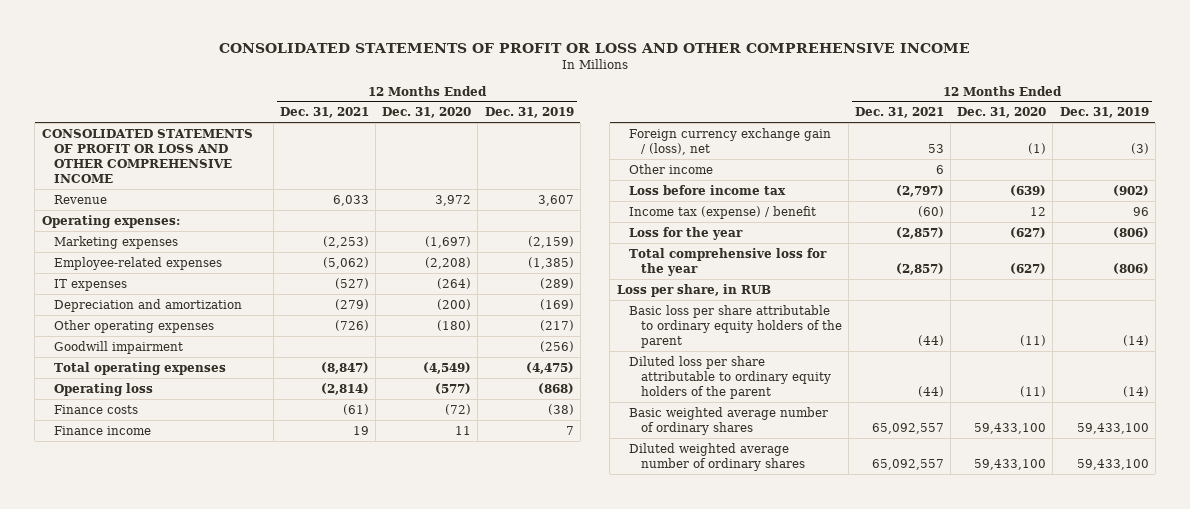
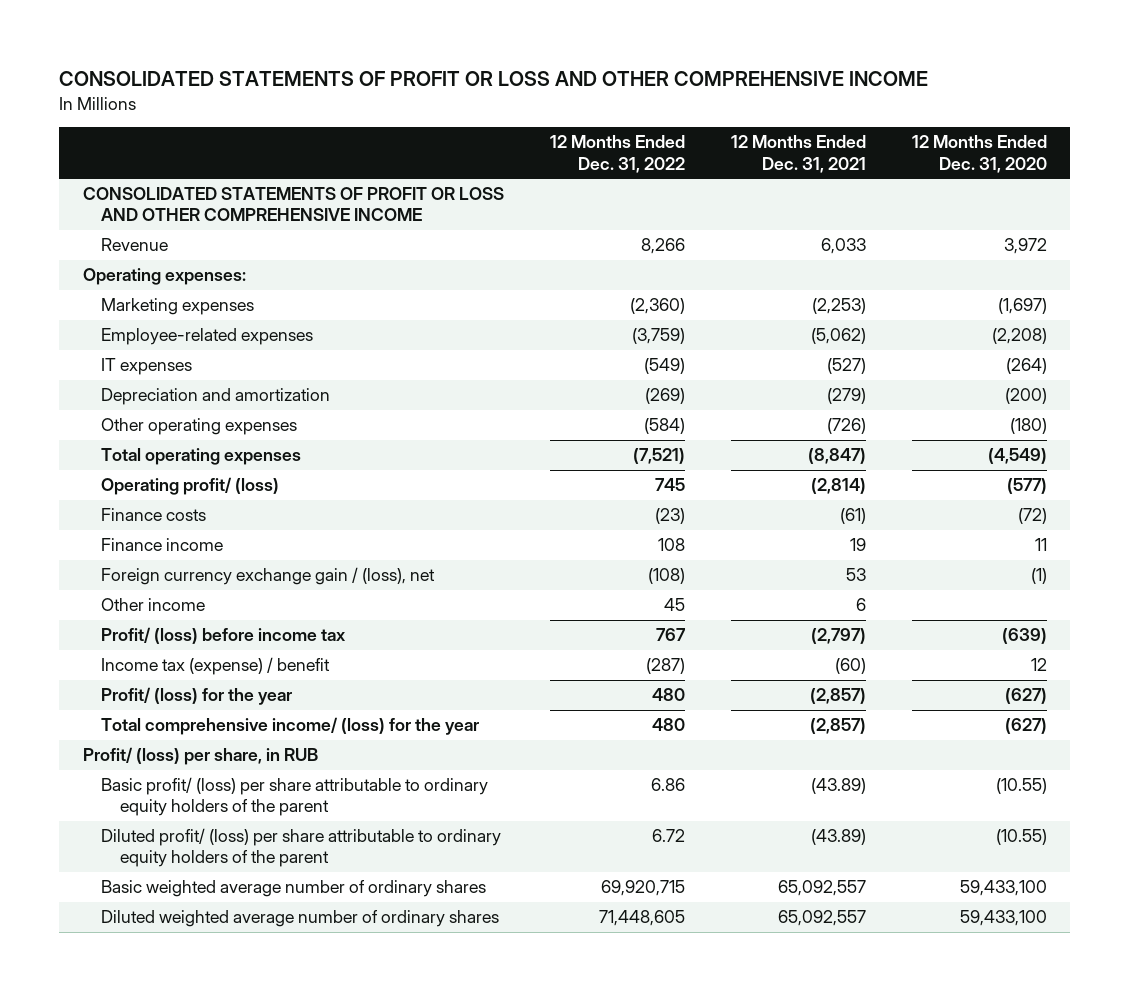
[484,107,574,119] Dec. 31, 2019 -> none
none -> [549,135,685,173] 12 Months Ended Dec. 31, 2022
[53,340,183,354] Goodwill impairment -> none
[53,382,153,396] Operating loss -> [101,477,280,496] Operating profit/ (loss)
[628,184,786,195] Loss before income tax -> [101,627,347,645] Profit/ (loss) before income tax
[628,226,743,240] Loss for the year -> [101,687,293,706] Profit/ (loss) for the year
[628,247,827,276] Total comprehensive loss for the year -> [101,717,480,736] Total comprehensive income/ (loss) for the year
[616,283,771,297] Loss per share, in RUB -> [82,747,318,766] Profit/ (loss) per share, in RUB
[628,304,842,349] Basic loss per share attributable to ordinary equity holders of the parent -> [101,777,489,817] Basic profit/ (loss) per share attributable to ordinary equity holders of the parent
[917,335,944,347] (44) -> [811,778,867,795] (43.89)
[1020,335,1047,347] (11) -> [996,778,1048,795] (10.55)
[628,355,831,400] Diluted loss per share attributable to ordinary equity holders of the parent -> [101,828,502,868] Diluted profit/ (loss) per share attributable to ordinary equity holders of the parent
[917,386,944,398] (44) -> [811,829,867,846] (43.89)
[1020,386,1047,398] (11) -> [996,829,1048,846] (10.55)

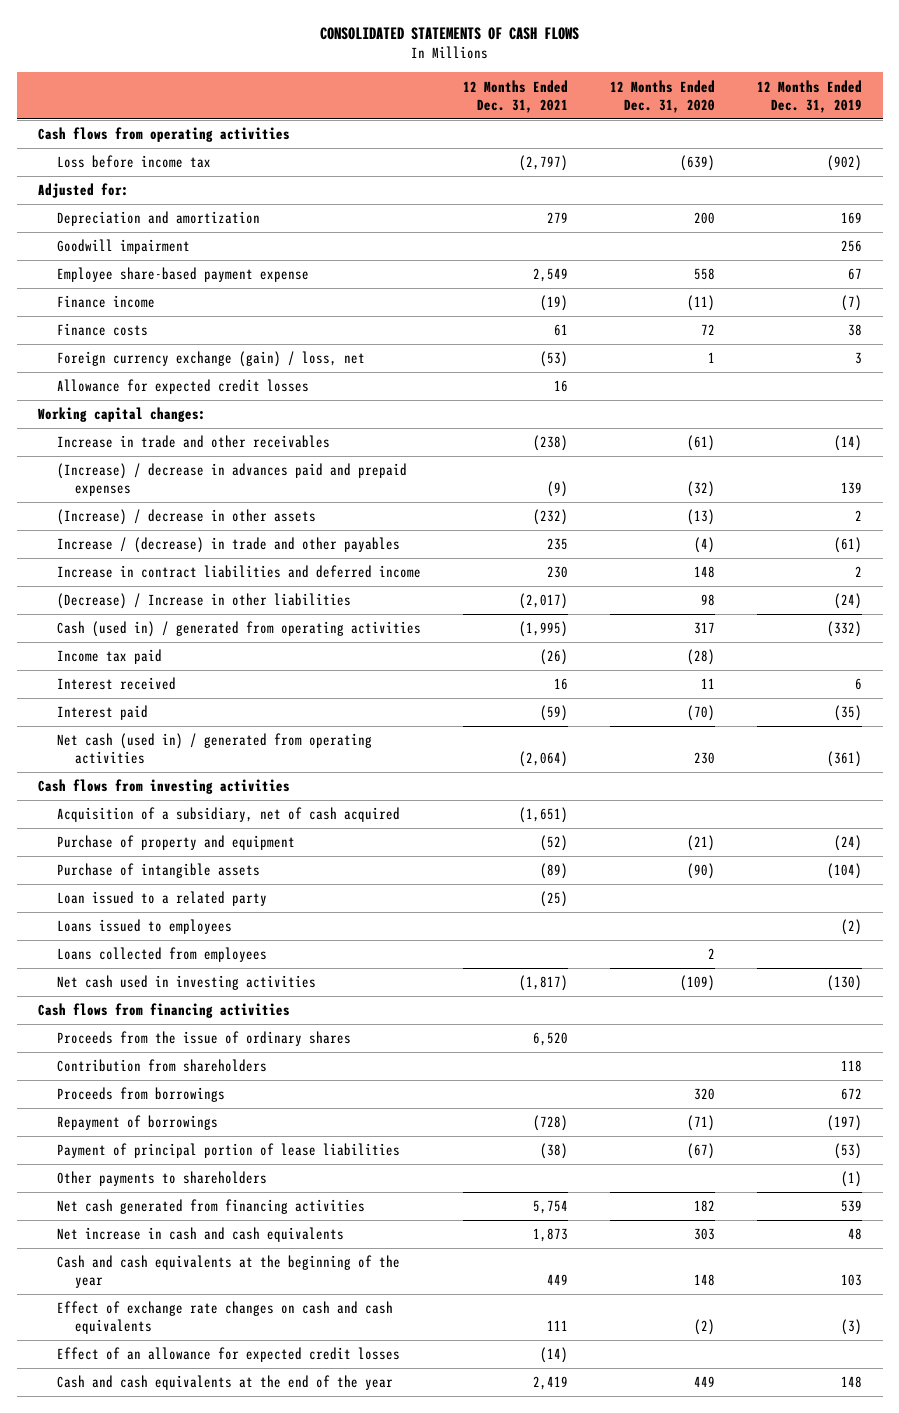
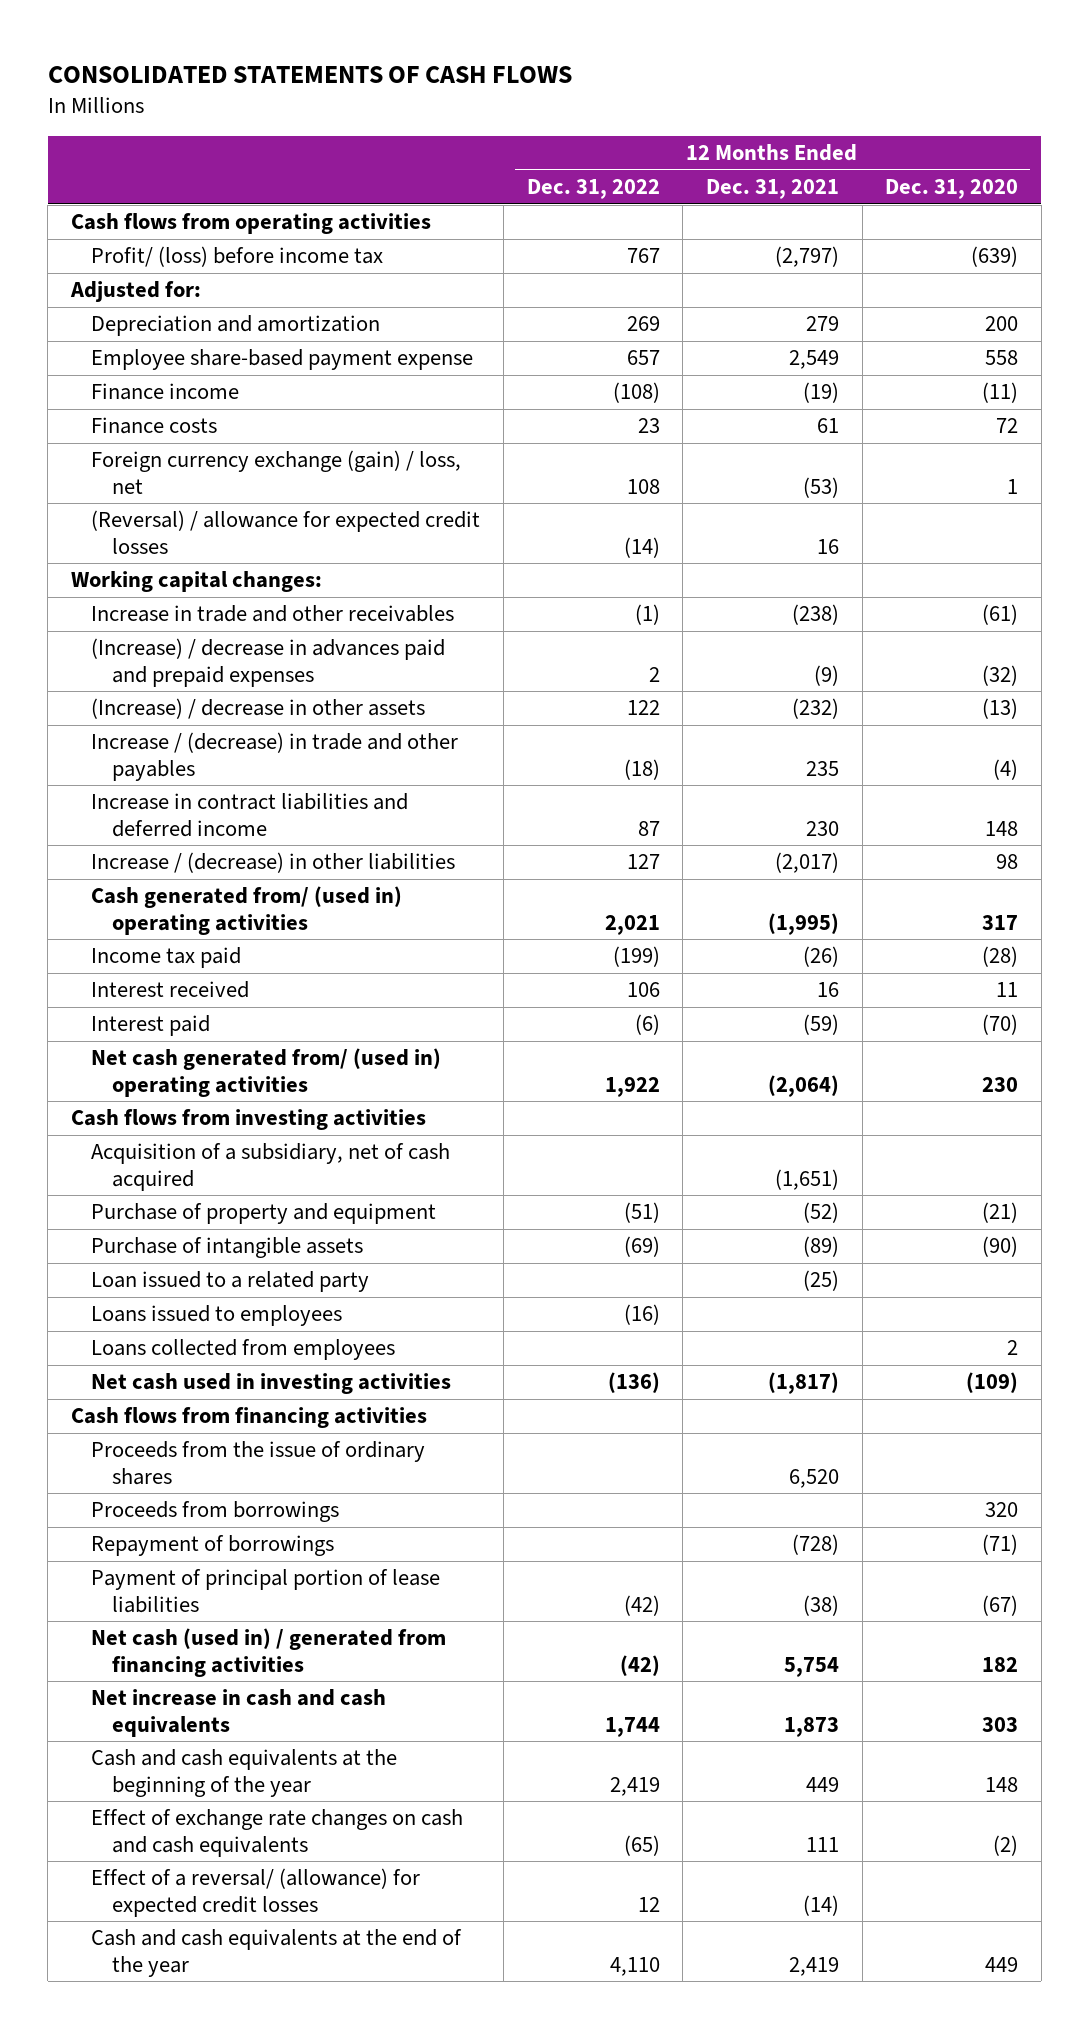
[756,79,862,113] 12 Months Ended Dec. 31, 2019 -> none
none -> [526,179,660,200] Dec. 31, 2022
[56,155,211,169] Loss before income tax -> [91,246,384,268] Profit/ (loss) before income tax
[56,239,190,255] Goodwill impairment -> none
[56,379,309,395] Allowance for expected credit losses -> [91,510,481,554] (Reversal) / allowance for expected credit losses
[56,593,351,610] (Decrease) / Increase in other liabilities -> [91,852,456,874] Increase / (decrease) in other liabilities
[56,621,421,638] Cash (used in) / generated from operating activities -> [91,886,403,935] Cash generated from/ (used in) operating activities
[56,733,372,765] Net cash (used in) / generated from operating activities -> [91,1048,442,1097] Net cash generated from/ (used in) operating activities
[56,1059,267,1073] Contribution from shareholders -> none
[56,1171,267,1187] Other payments to shareholders -> none
[56,1199,365,1215] Net cash generated from financing activities -> [91,1628,447,1677] Net cash (used in) / generated from financing activities
[56,1347,400,1363] Effect of an allowance for expected credit losses -> [91,1868,421,1917] Effect of a reversal/ (allowance) for expected credit losses

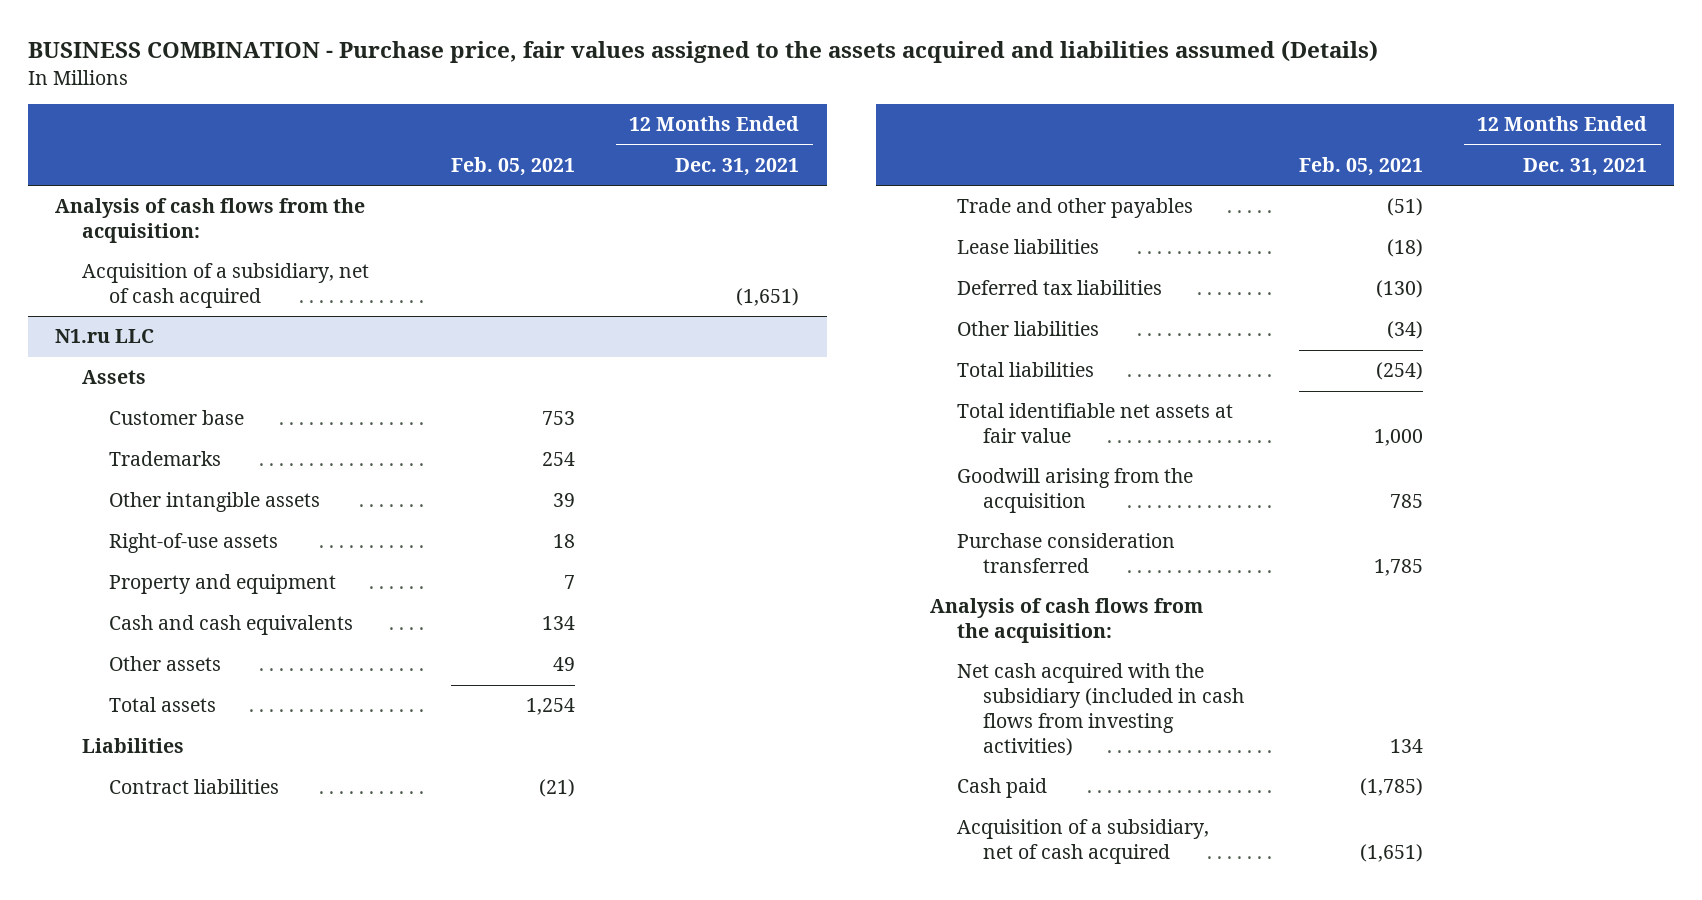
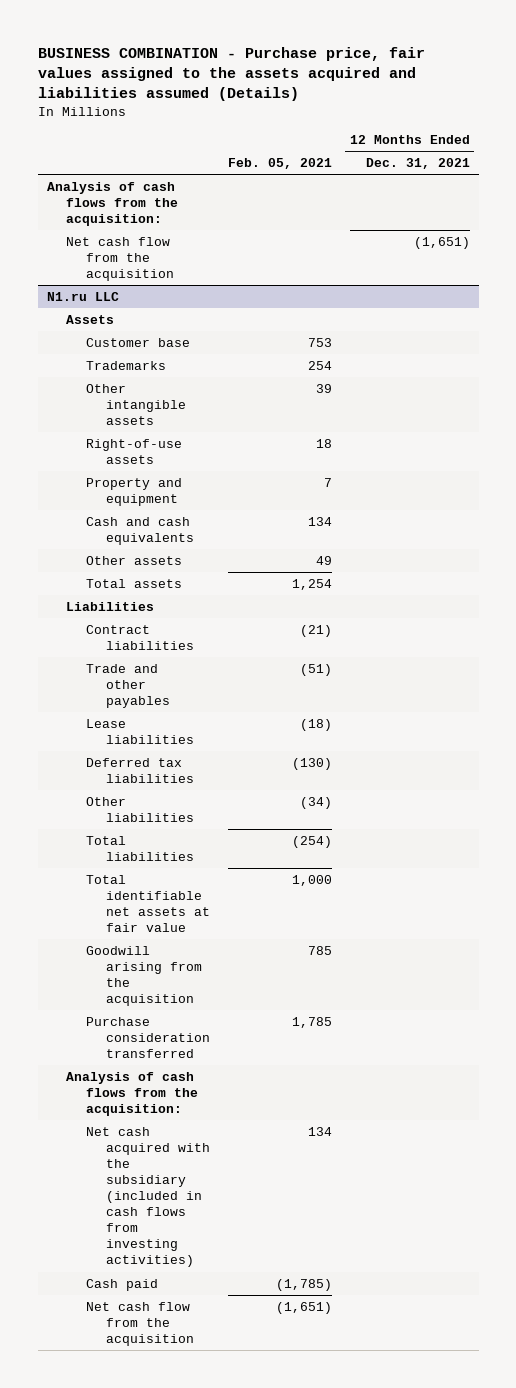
[81,263,369,309] Acquisition of a subsidiary, net of cash acquired -> [66,236,174,281] Net cash flow from the acquisition
[956,819,1209,865] Acquisition of a subsidiary, net of cash acquired -> [85,1301,194,1346] Net cash flow from the acquisition

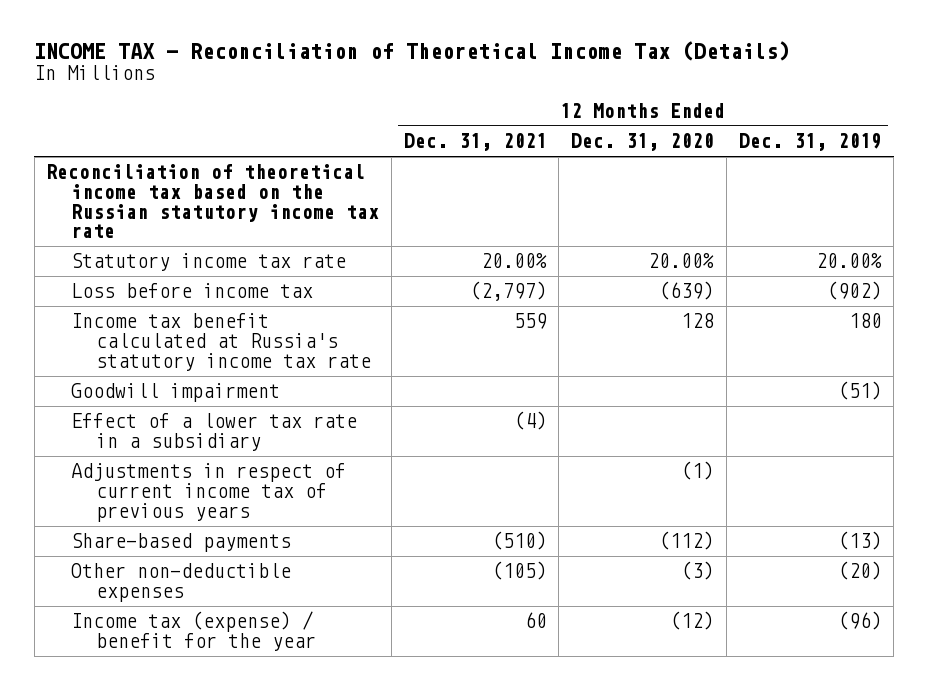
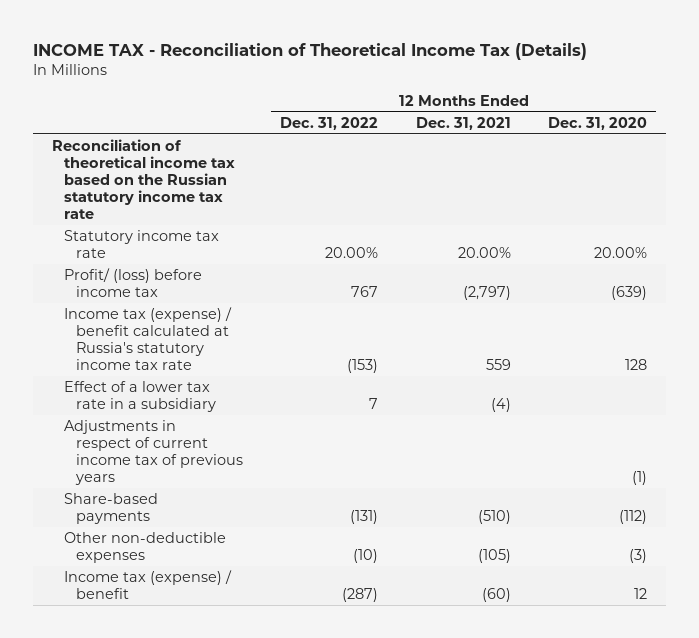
[738,133,882,152] Dec. 31, 2019 -> none
none -> [280,116,379,130] Dec. 31, 2022
[71,383,281,403] Goodwill impairment -> none
[71,283,314,299] Loss before income tax -> [64,268,203,298] Profit/ (loss) before income tax
[71,313,371,371] Income tax benefit calculated at Russia's statutory income tax rate -> [64,307,233,371] Income tax (expense) / benefit calculated at Russia's statutory income tax rate
[71,611,316,652] Income tax (expense) / benefit for the year -> [64,570,233,600] Income tax (expense) / benefit
[524,612,547,629] 60 -> [481,588,511,603] (60)
[670,611,715,631] (12) -> [633,588,647,600] 12

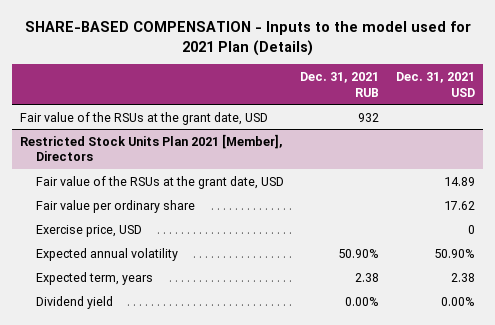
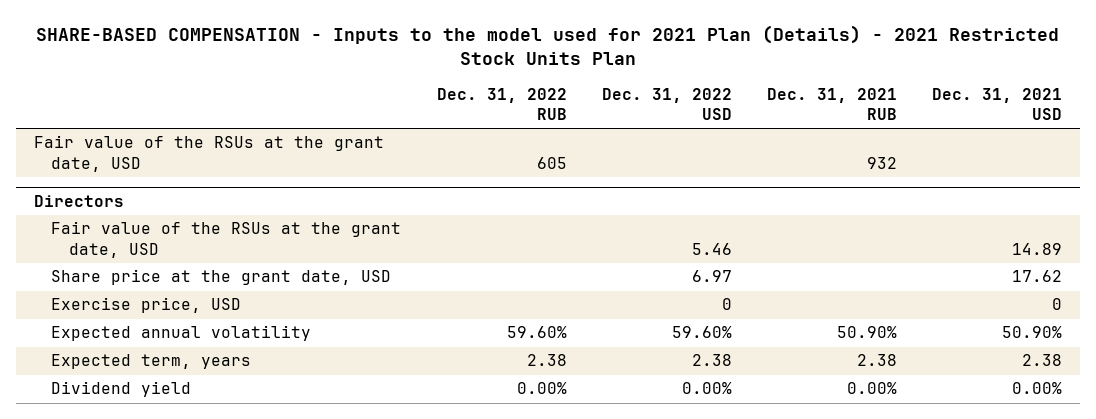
[24,20,471,56] SHARE-BASED COMPENSATION - Inputs to the model used for 2021 Plan (Details) -> [36,24,1060,65] SHARE-BASED COMPENSATION - Inputs to the model used for 2021 Plan (Details) - 2021 Restricted Stock Units Plan
none -> [436,87,567,120] Dec. 31, 2022 RUB
none -> [601,87,732,120] Dec. 31, 2022 USD
[20,133,284,162] Restricted Stock Units Plan 2021 [Member], Directors -> none
none -> [33,194,124,207] Directors
[35,199,195,213] Fair value per ordinary share -> [51,269,392,286] Share price at the grant date, USD

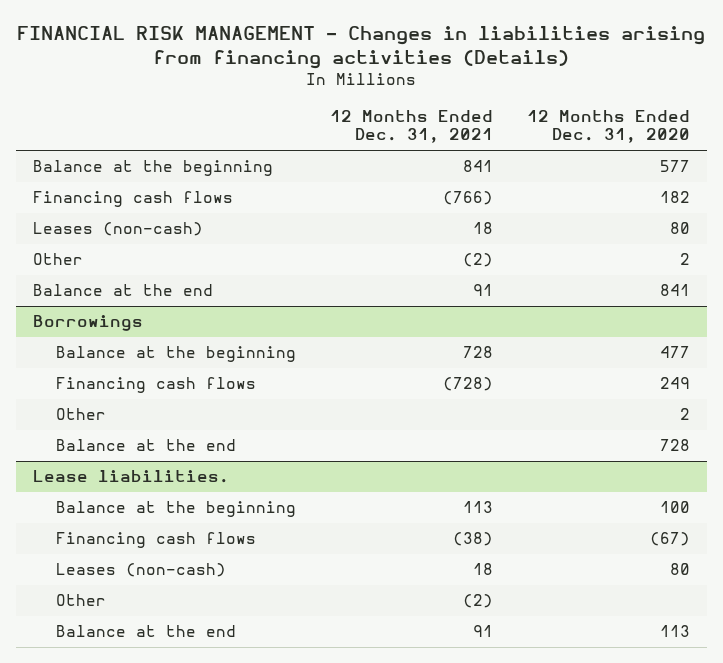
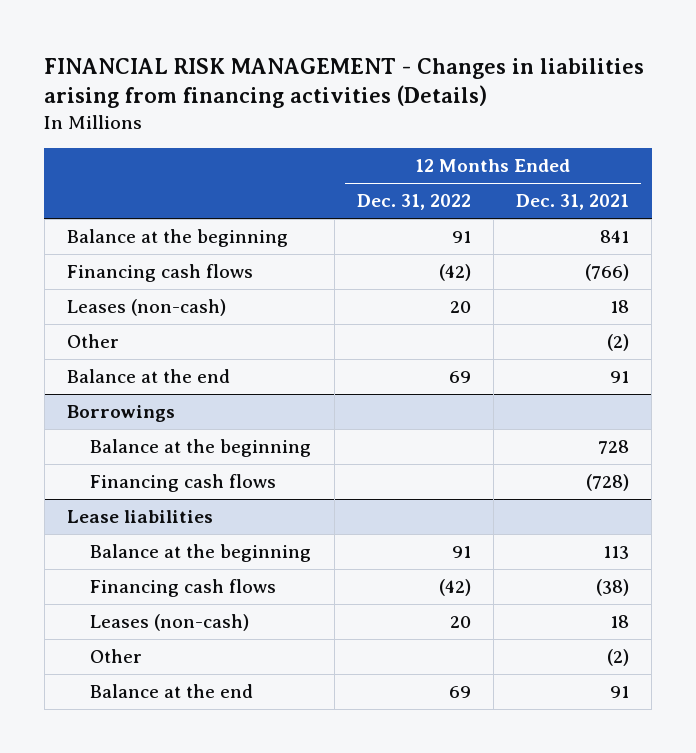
[526,109,690,144] 12 Months Ended Dec. 31, 2020 -> none
none -> [356,194,471,211] Dec. 31, 2022
[55,408,106,421] Other -> none
[55,439,236,452] Balance at the end -> none
[32,470,229,484] Lease liabilities. -> [66,510,213,524] Lease liabilities

